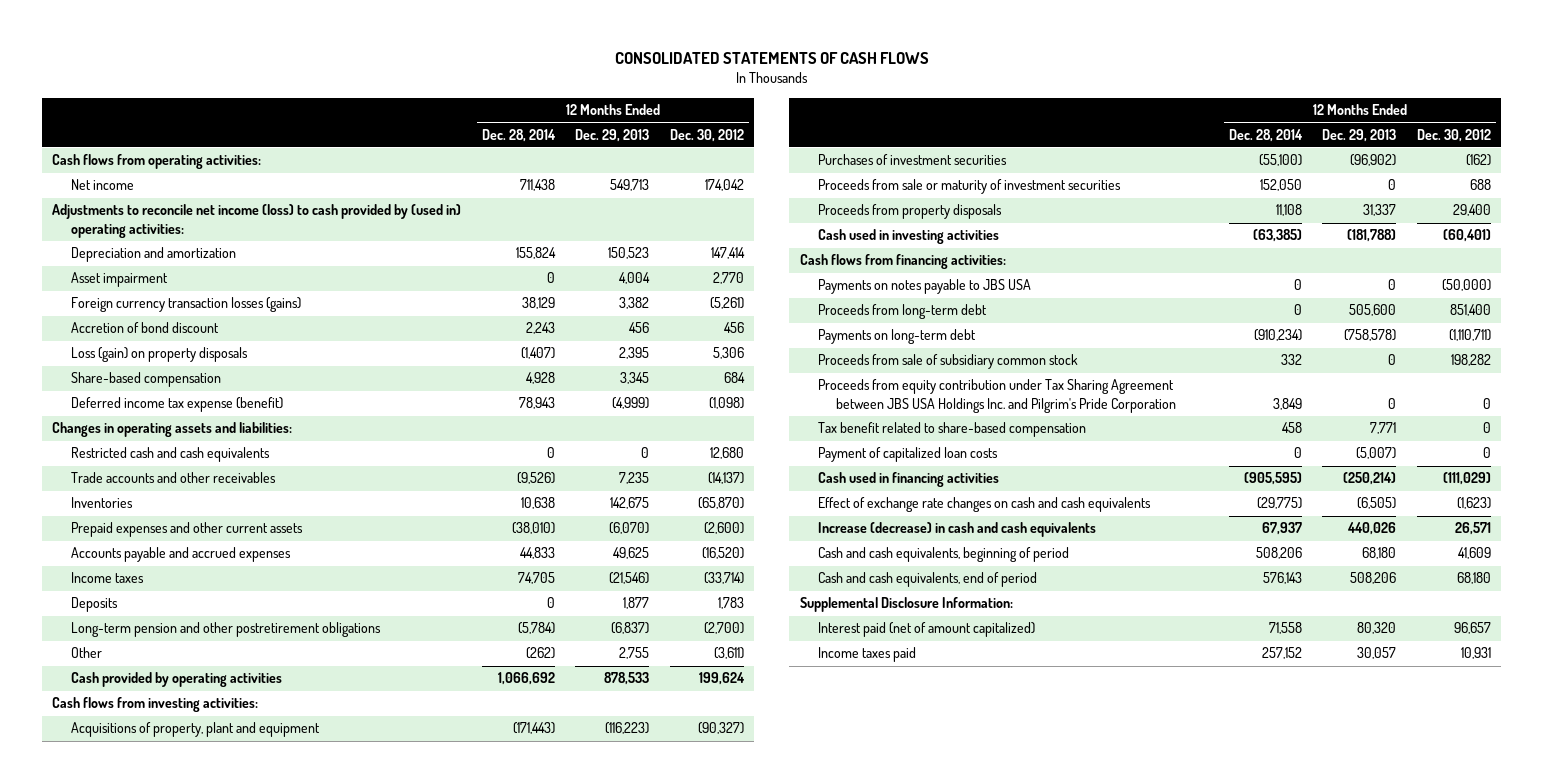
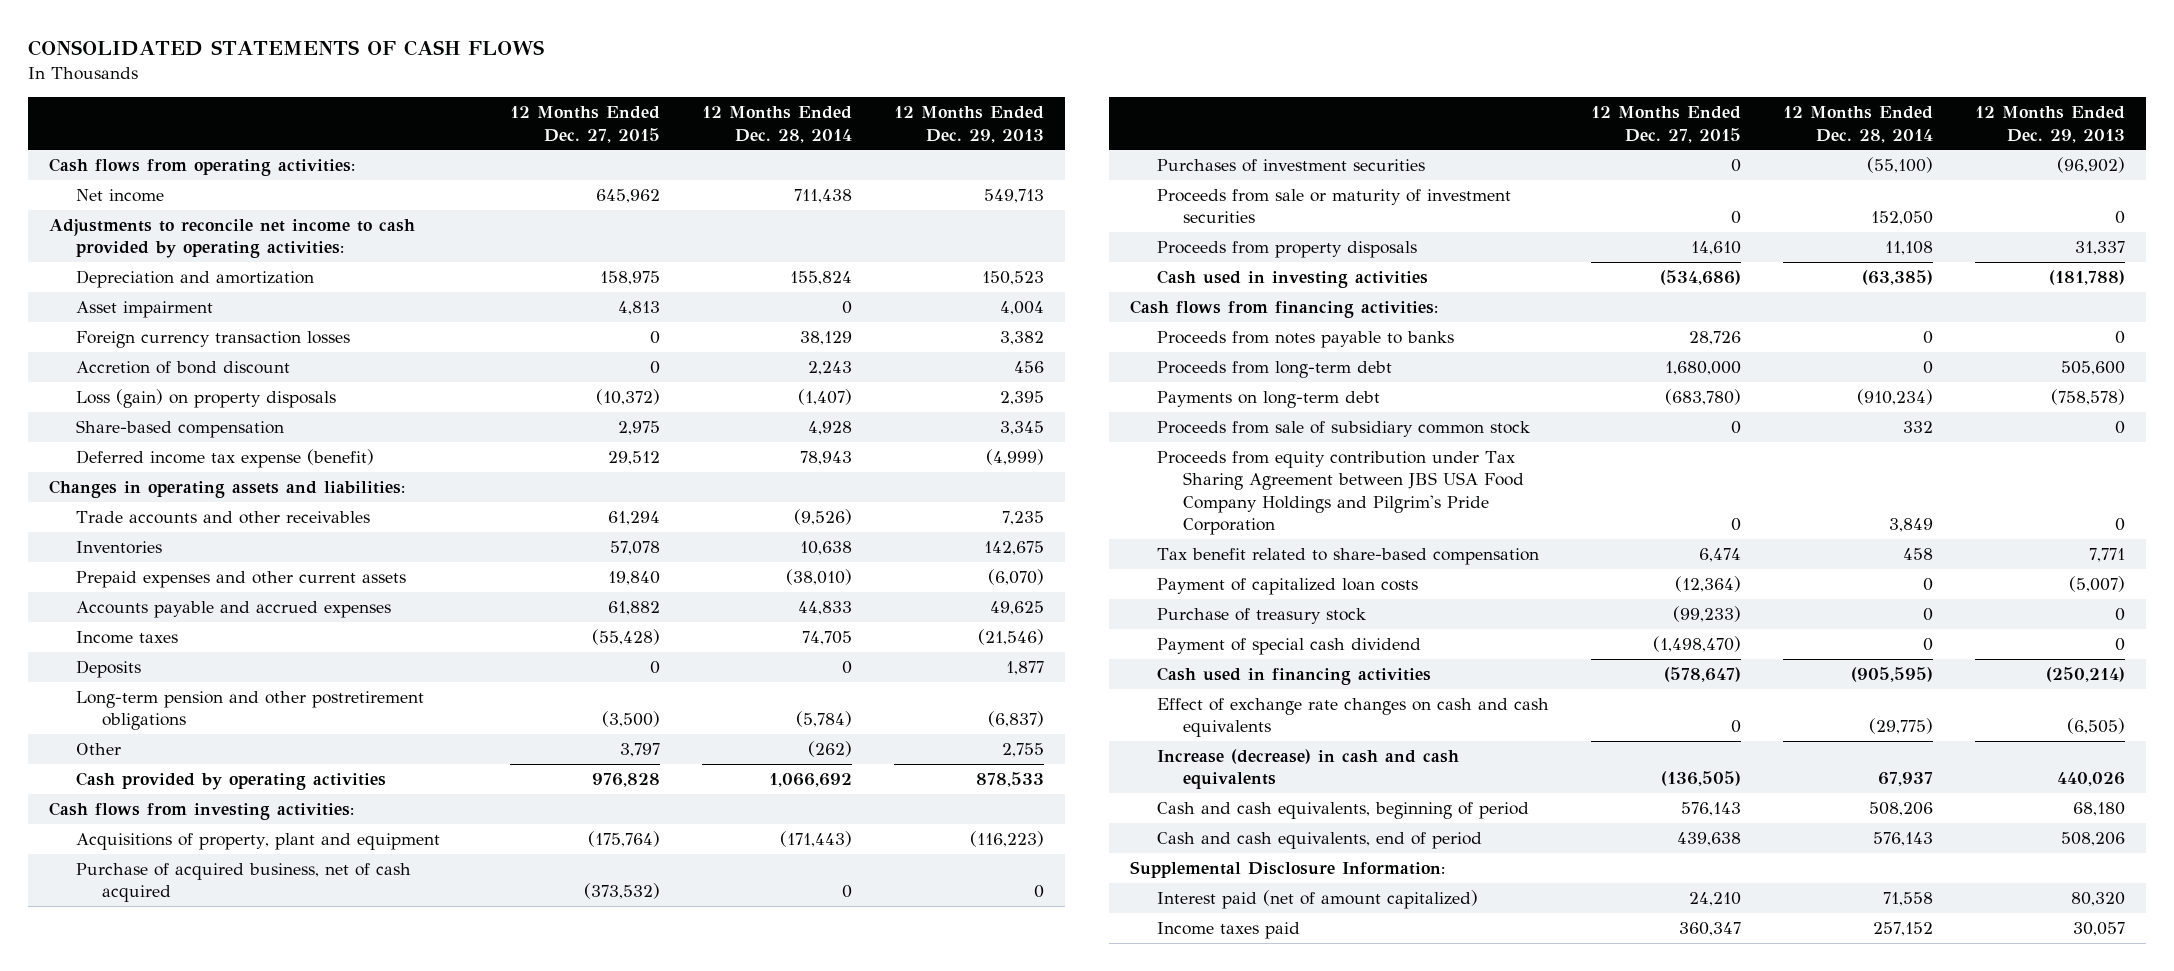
[669,128,744,142] Dec. 30, 2012 -> none
none -> [509,106,660,143] 12 Months Ended Dec. 27, 2015
[52,204,462,238] Adjustments to reconcile net income (loss) to cash provided by (used in) operating activities: -> [49,219,416,259] Adjustments to reconcile net income to cash provided by operating activities:
[70,297,301,313] Foreign currency transaction losses (gains) -> [75,331,350,349] Foreign currency transaction losses
[70,447,270,463] Restricted cash and cash equivalents -> none
none -> [75,863,411,903] Purchase of acquired business, net of cash acquired
[818,279,1032,295] Payments on notes payable to JBS USA -> none
none -> [1156,331,1454,349] Proceeds from notes payable to banks
[818,379,1177,413] Proceeds from equity contribution under Tax Sharing Agreement between JBS USA Holdings Inc. and Pilgrim's Pride Corporation -> [1156,451,1525,536] Proceeds from equity contribution under Tax Sharing Agreement between JBS USA Food Company Holdings and Pilgrim's Pride Corporation
none -> [1156,608,1366,625] Purchase of treasury stock
none -> [1156,638,1421,656] Payment of special cash dividend

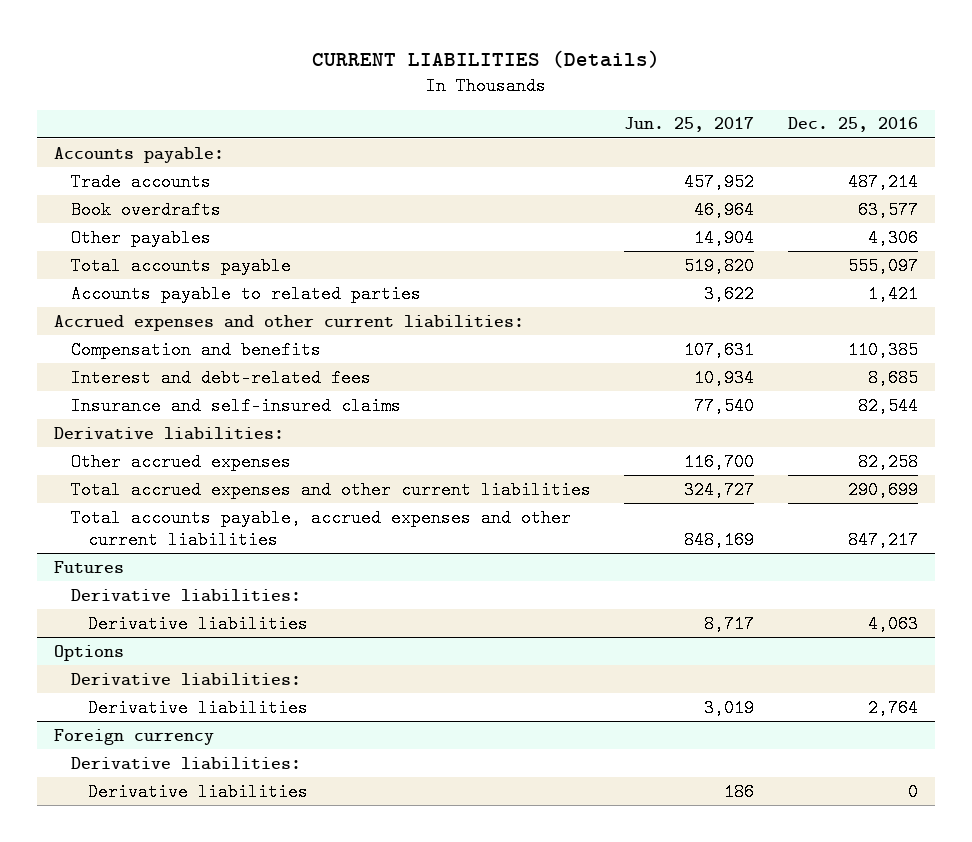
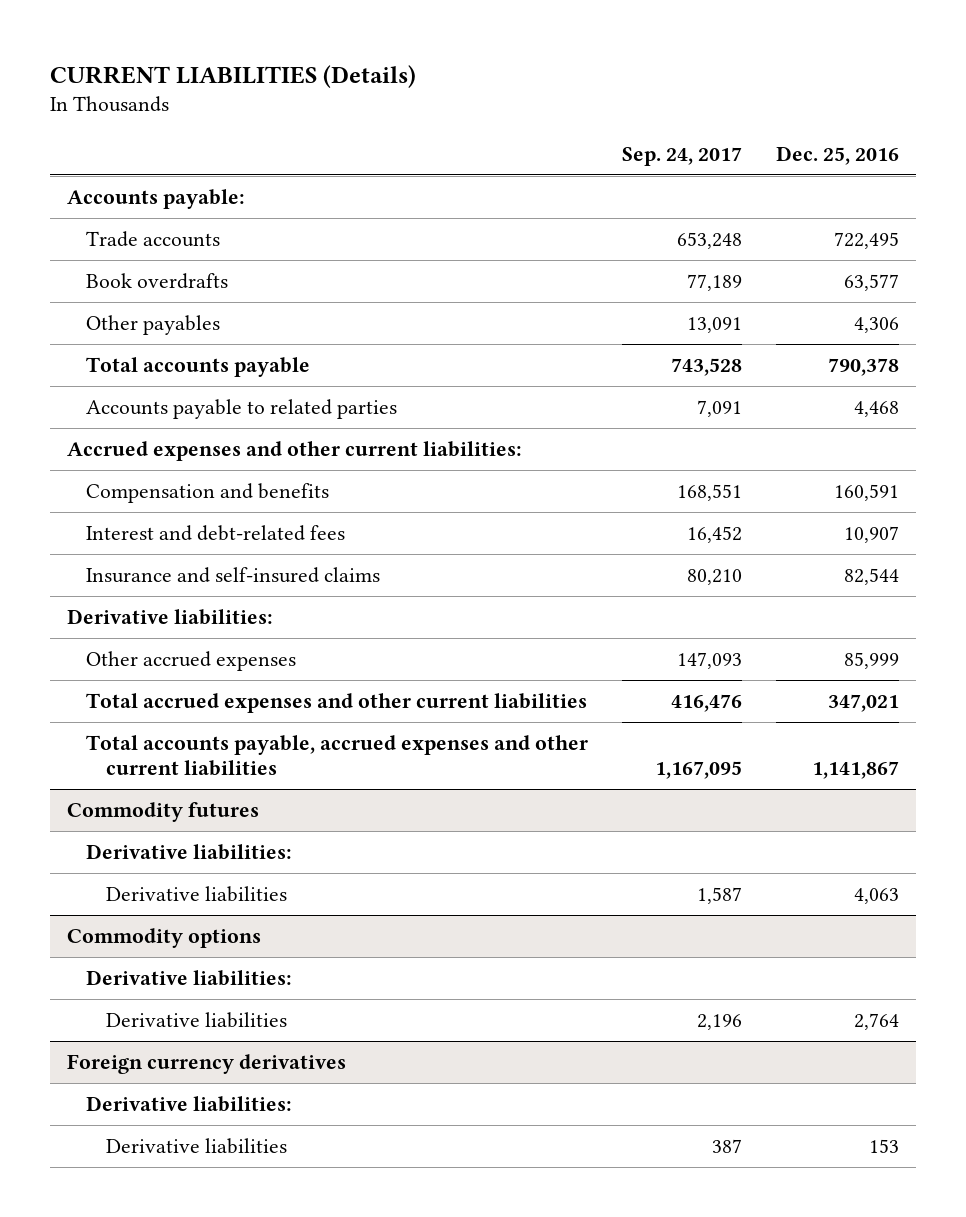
[624,117,755,133] Jun. 25, 2017 -> none
none -> [622,146,743,166] Sep. 24, 2017
[848,172,919,191] 487,214 -> [834,231,900,249] 722,495
[848,256,919,275] 555,097 -> [828,357,900,376] 790,378
[868,284,919,303] 1,421 -> [854,400,900,417] 4,468
[848,340,919,359] 110,385 -> [834,483,900,501] 160,591
[868,368,919,387] 8,685 -> [844,525,900,543] 10,907
[858,452,919,471] 82,258 -> [844,651,900,669] 85,999
[848,480,919,499] 290,699 -> [828,693,900,712] 347,021
[848,530,919,549] 847,217 -> [812,761,900,780] 1,141,867
[53,560,124,573] Futures -> [66,801,259,822] Commodity futures
[53,644,124,661] Options -> [66,927,261,948] Commodity options
[53,728,214,745] Foreign currency -> [66,1053,346,1074] Foreign currency derivatives
[908,782,919,801] 0 -> [869,1138,900,1153] 153

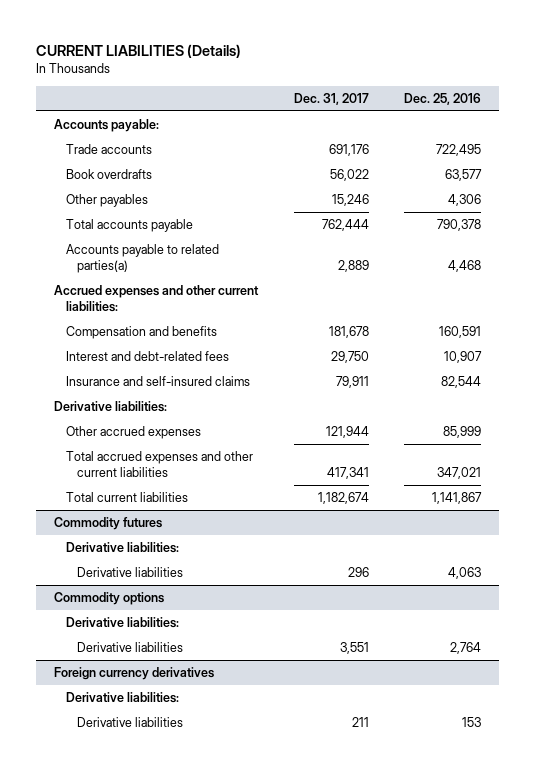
[622,146,743,166] Sep. 24, 2017 -> none
none -> [293,93,369,106] Dec. 31, 2017
[86,398,398,419] Accounts payable to related parties -> [65,244,219,274] Accounts payable to related parties(a)
[86,734,589,777] Total accounts payable, accrued expenses and other current liabilities -> [65,492,188,503] Total current liabilities

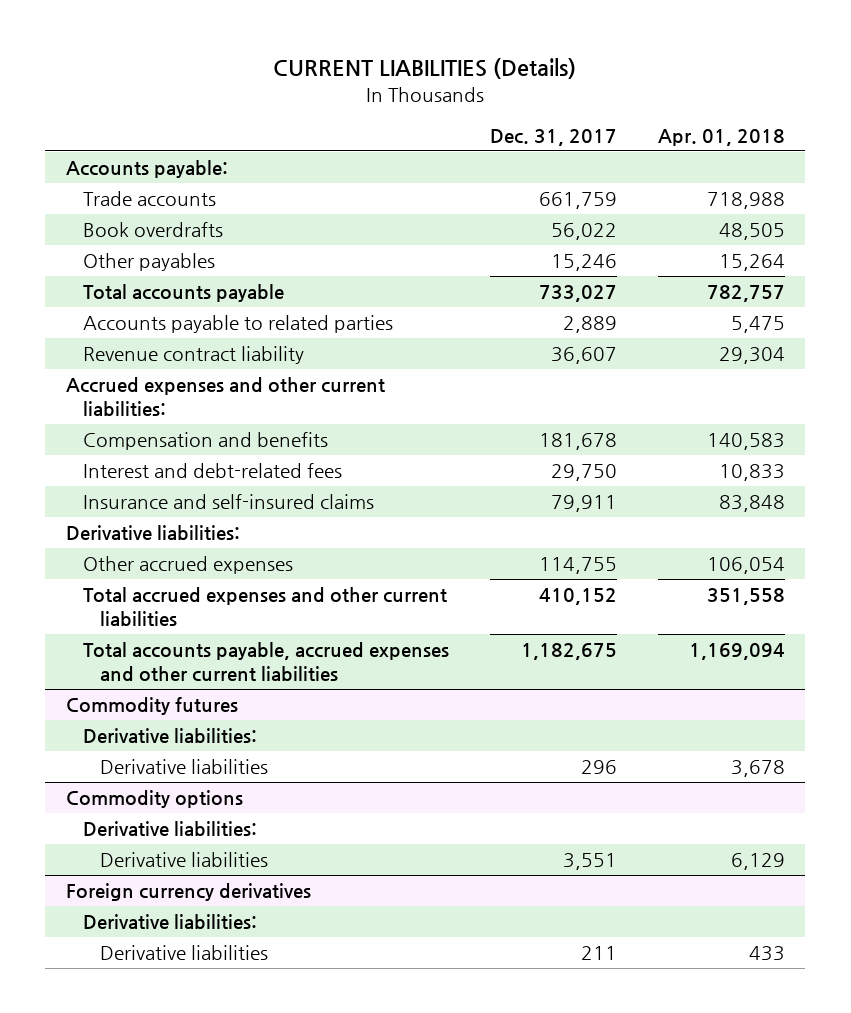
[404,93,482,106] Dec. 25, 2016 -> none
none -> [657,128,785,146] Apr. 01, 2018
[328,144,369,157] 691,176 -> [538,192,617,210] 661,759
[321,219,369,232] 762,444 -> [538,285,617,303] 733,027
[65,244,219,274] Accounts payable to related parties(a) -> [82,315,393,334] Accounts payable to related parties
none -> [82,346,304,365] Revenue contract liability
[325,426,369,439] 121,944 -> [538,557,617,575] 114,755
[326,467,369,480] 417,341 -> [538,588,617,606] 410,152
[65,492,188,503] Total current liabilities -> [82,642,449,682] Total accounts payable, accrued expenses and other current liabilities
[317,492,369,505] 1,182,674 -> [520,643,617,661] 1,182,675

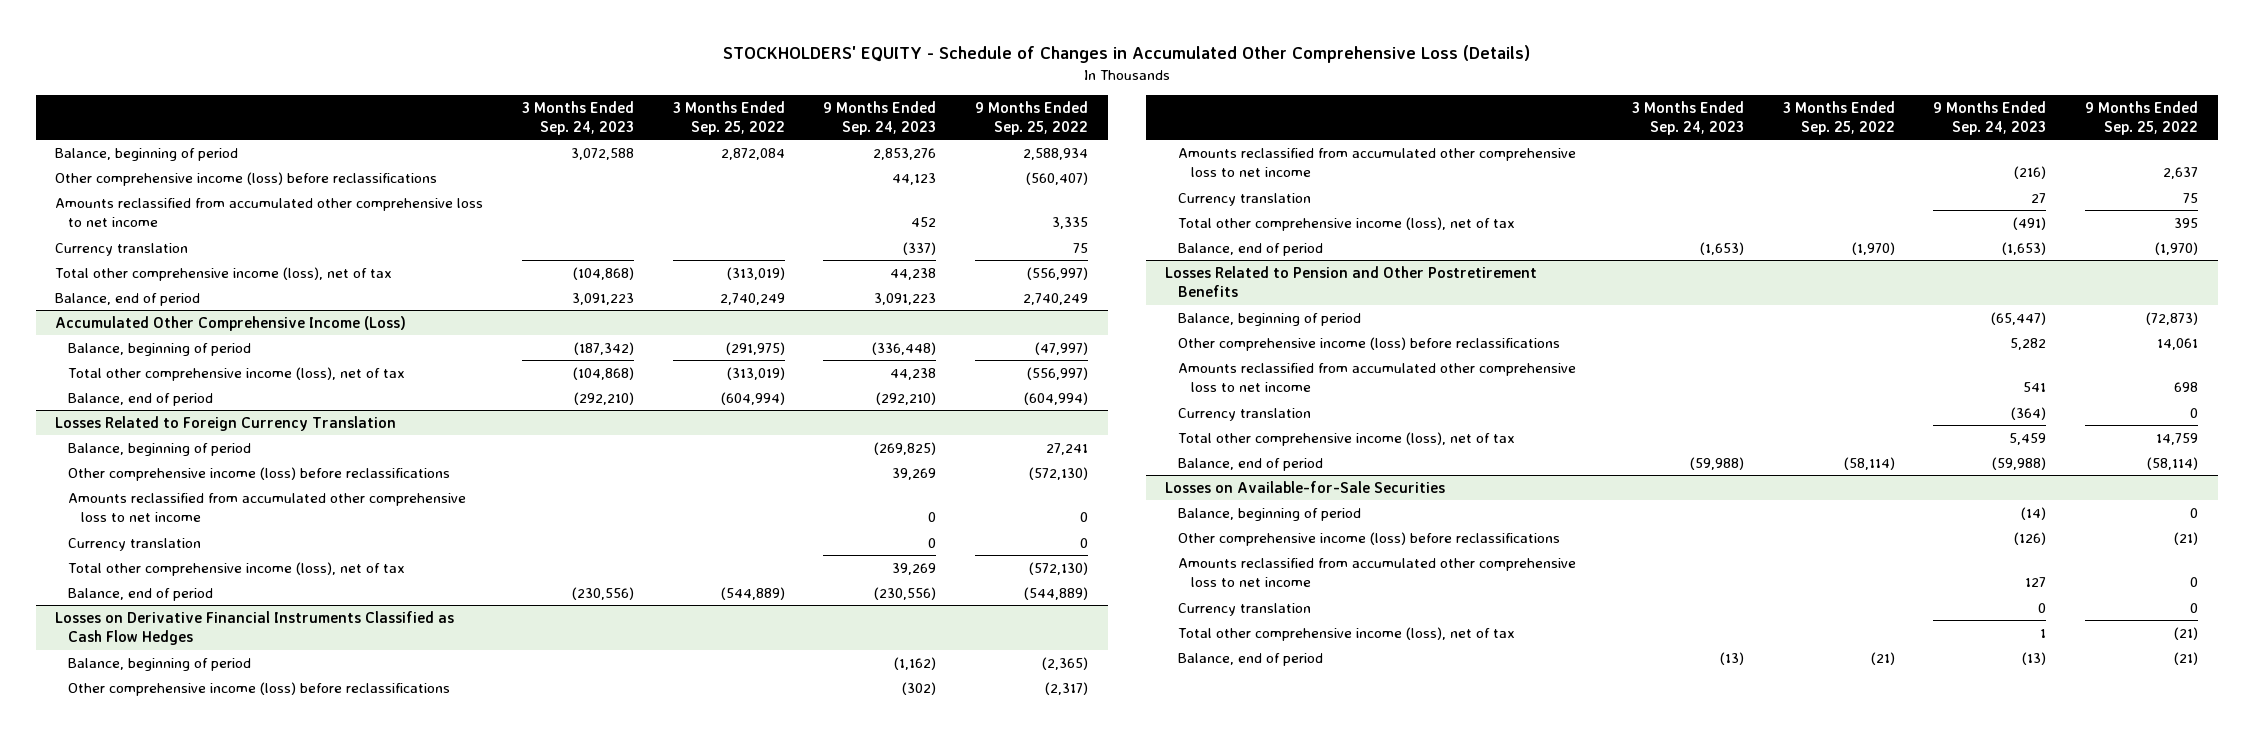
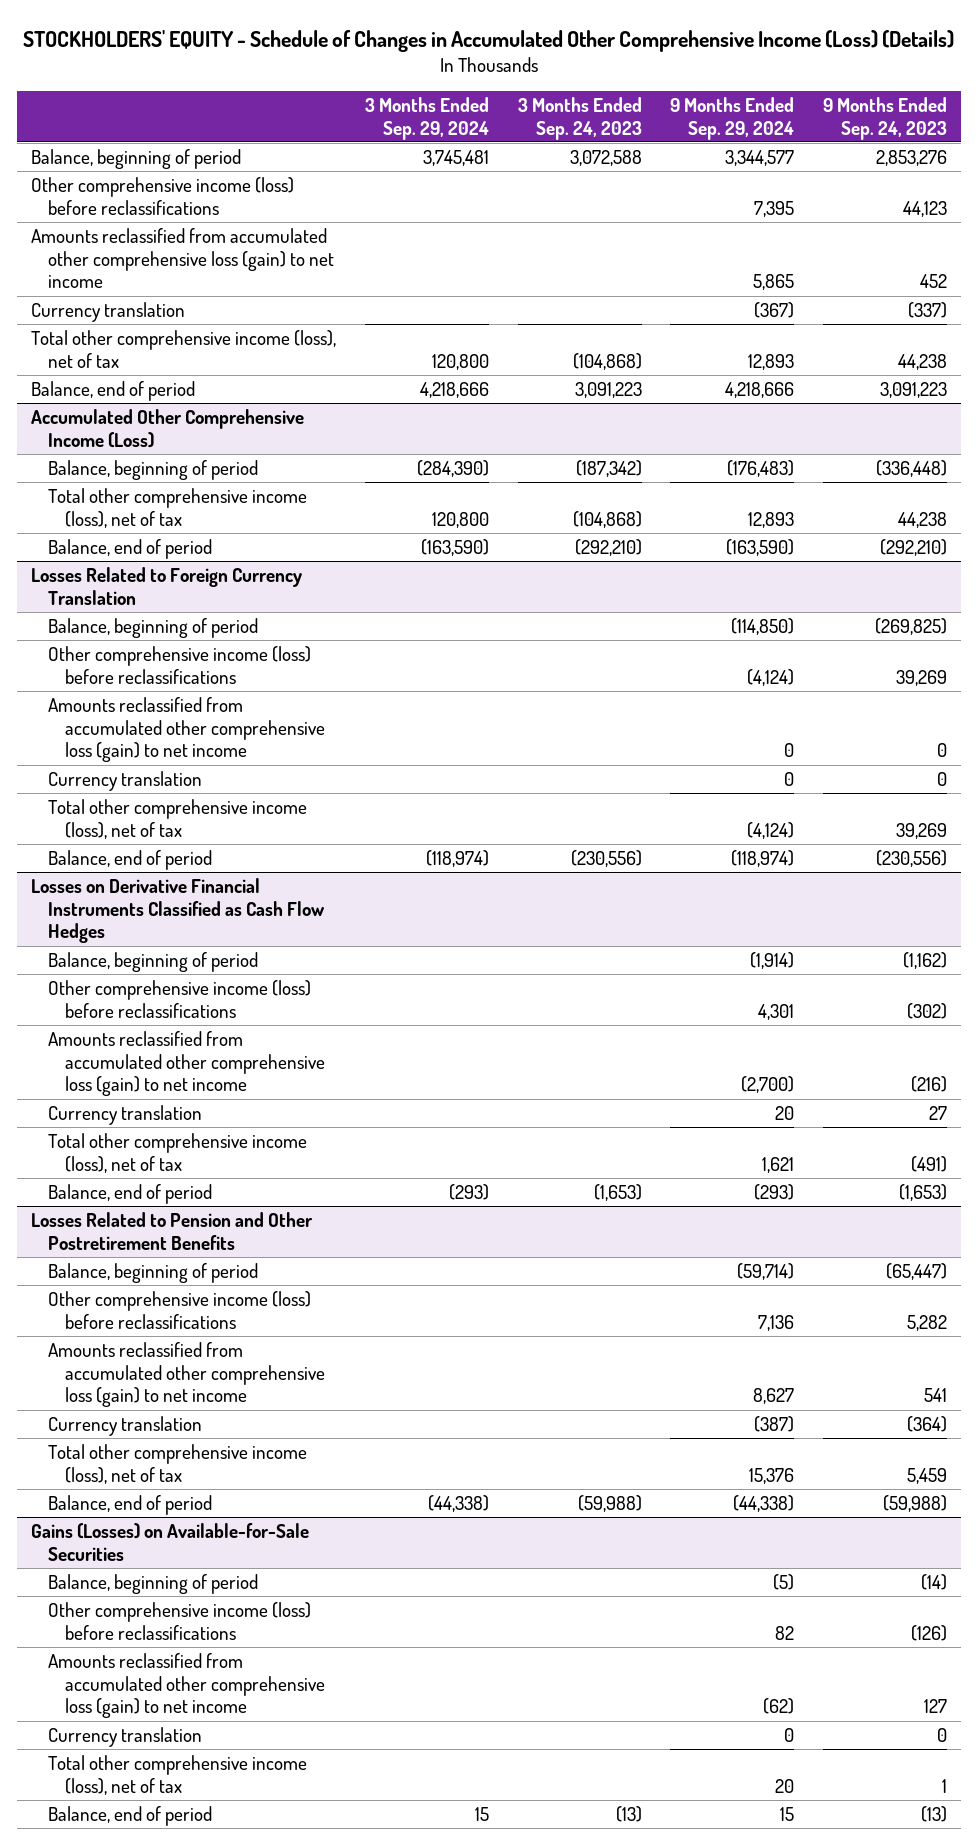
[722,45,1530,64] STOCKHOLDERS' EQUITY - Schedule of Changes in Accumulated Other Comprehensive Loss (Details) -> [23,29,955,52] STOCKHOLDERS' EQUITY - Schedule of Changes in Accumulated Other Comprehensive Income (Loss) (Details)
[672,100,785,135] 3 Months Ended Sep. 25, 2022 -> none
[975,100,1089,135] 9 Months Ended Sep. 25, 2022 -> none
none -> [364,97,489,140] 3 Months Ended Sep. 29, 2024
none -> [670,97,795,140] 9 Months Ended Sep. 29, 2024
[55,197,484,228] Amounts reclassified from accumulated other comprehensive loss to net income -> [31,228,335,289] Amounts reclassified from accumulated other comprehensive loss (gain) to net income
[67,492,466,523] Amounts reclassified from accumulated other comprehensive loss to net income -> [48,697,326,763] Amounts reclassified from accumulated other comprehensive loss (gain) to net income
[1177,147,1576,178] Amounts reclassified from accumulated other comprehensive loss to net income -> [48,1031,326,1097] Amounts reclassified from accumulated other comprehensive loss (gain) to net income
[1177,362,1576,393] Amounts reclassified from accumulated other comprehensive loss to net income -> [48,1342,326,1408] Amounts reclassified from accumulated other comprehensive loss (gain) to net income
[1164,480,1445,493] Losses on Available-for-Sale Securities -> [31,1523,310,1561] Gains (Losses) on Available-for-Sale Securities
[1177,557,1576,588] Amounts reclassified from accumulated other comprehensive loss to net income -> [48,1653,326,1719] Amounts reclassified from accumulated other comprehensive loss (gain) to net income

